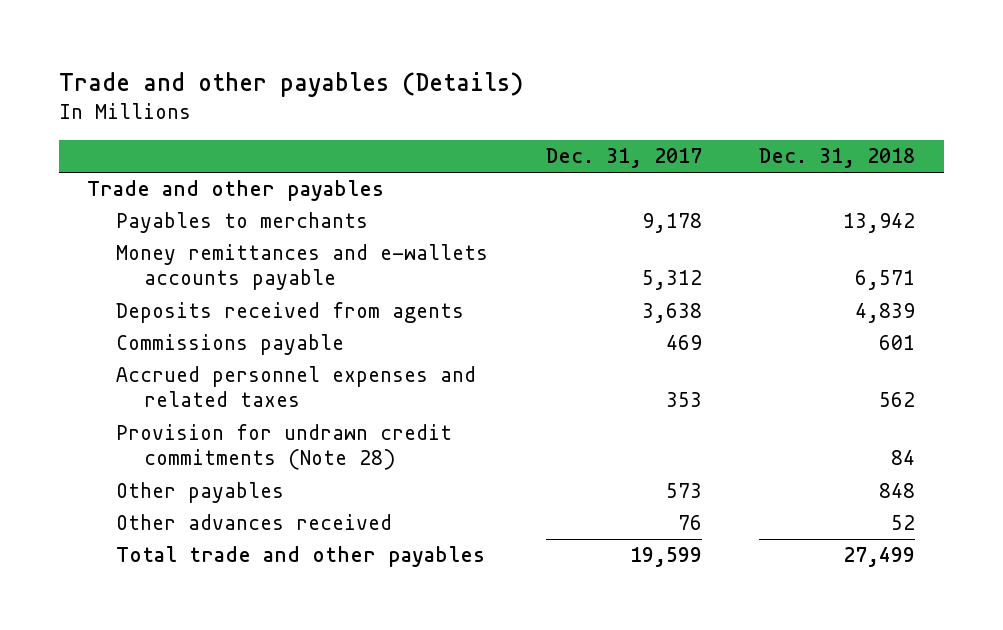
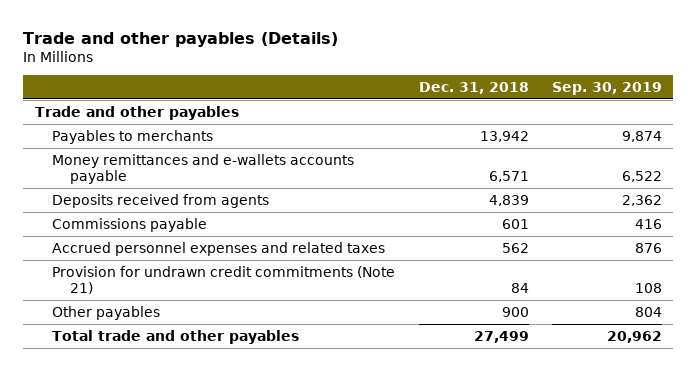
[545,148,702,169] Dec. 31, 2017 -> none
none -> [551,81,662,95] Sep. 30, 2019
[115,514,392,531] Other advances received -> none
[115,424,452,471] Provision for undrawn credit commitments (Note 28) -> [52,265,396,295] Provision for undrawn credit commitments (Note 21)
[879,483,916,499] 848 -> [501,306,529,317] 900

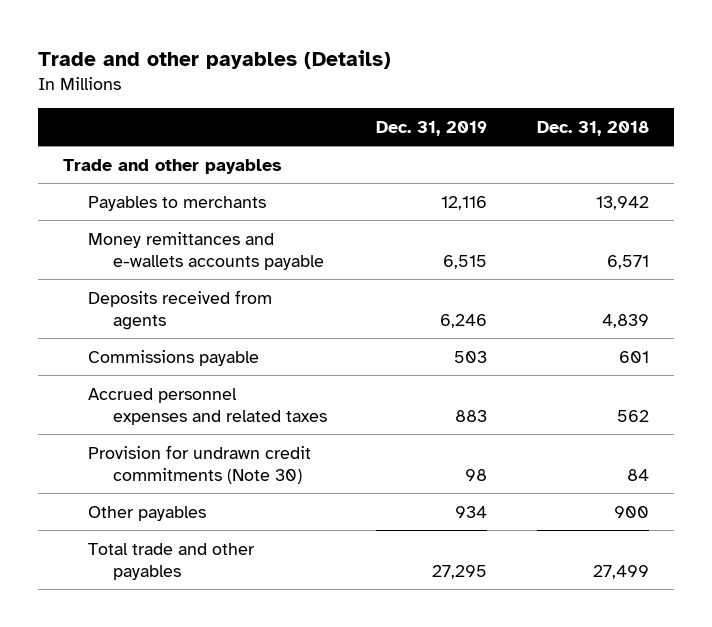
[551,81,662,95] Sep. 30, 2019 -> none
none -> [376,120,488,136] Dec. 31, 2019
[52,265,396,295] Provision for undrawn credit commitments (Note 21) -> [87,444,311,485] Provision for undrawn credit commitments (Note 30)

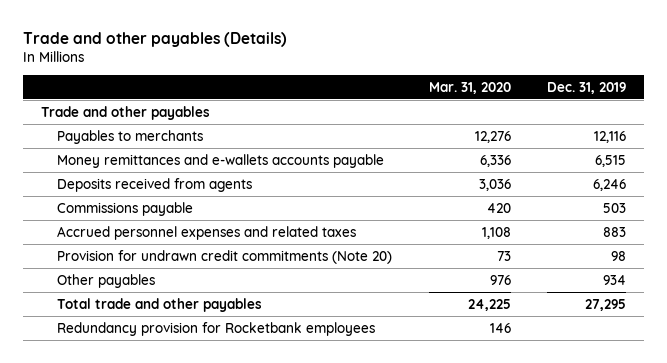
[537,120,650,136] Dec. 31, 2018 -> none
none -> [428,81,511,94] Mar. 31, 2020
[87,444,311,485] Provision for undrawn credit commitments (Note 30) -> [57,249,393,264] Provision for undrawn credit commitments (Note 20)
none -> [57,321,376,336] Redundancy provision for Rocketbank employees

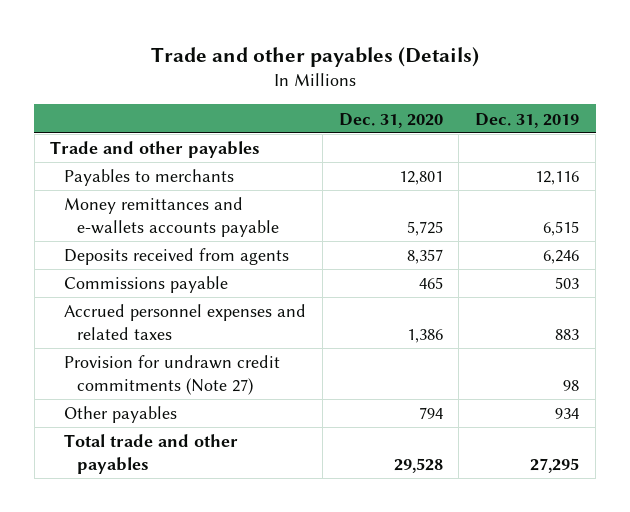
[428,81,511,94] Mar. 31, 2020 -> none
none -> [338,112,443,128] Dec. 31, 2020
[57,249,393,264] Provision for undrawn credit commitments (Note 20) -> [63,355,280,396] Provision for undrawn credit commitments (Note 27)
[57,321,376,336] Redundancy provision for Rocketbank employees -> none

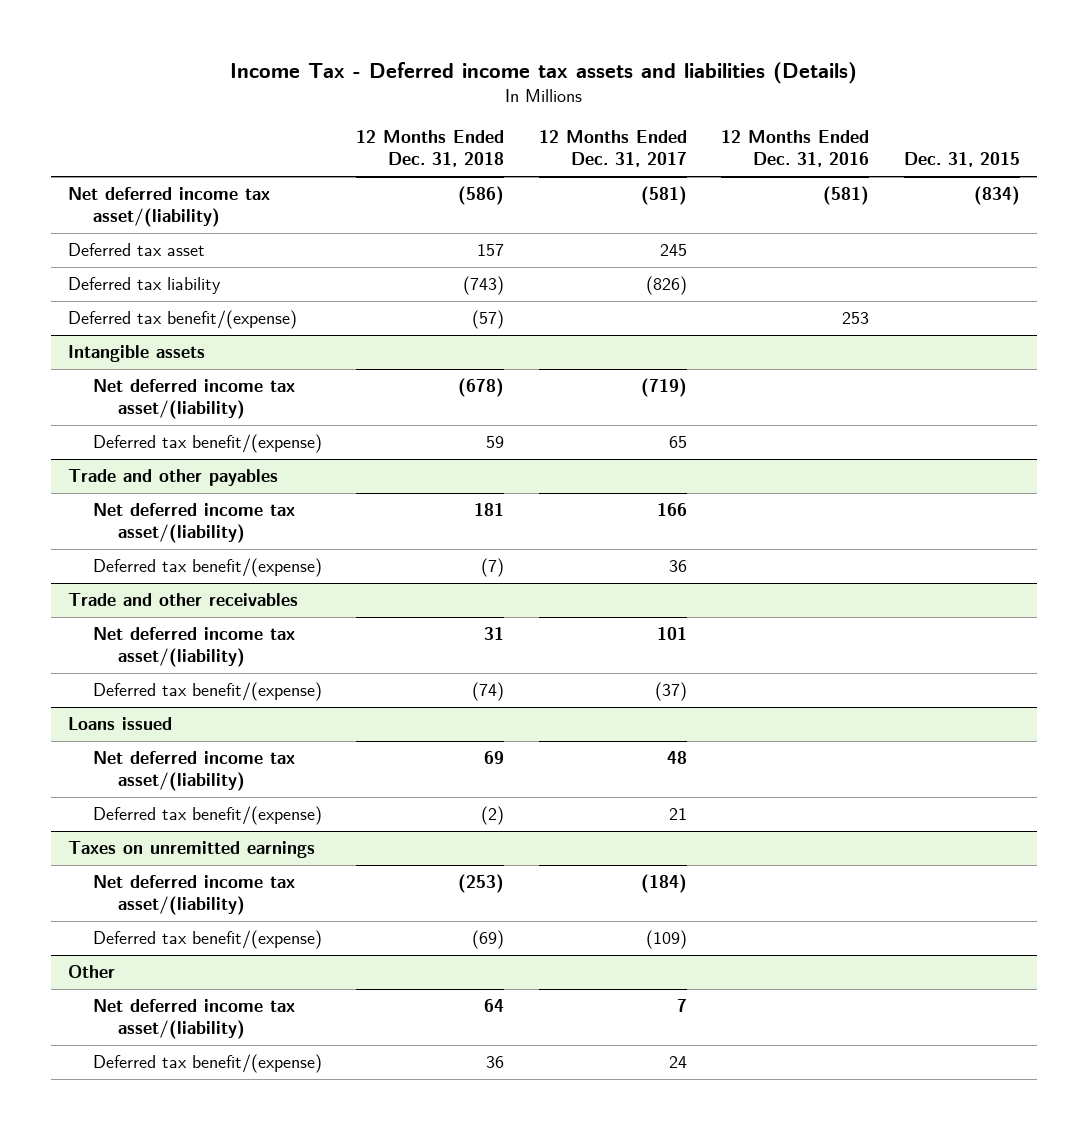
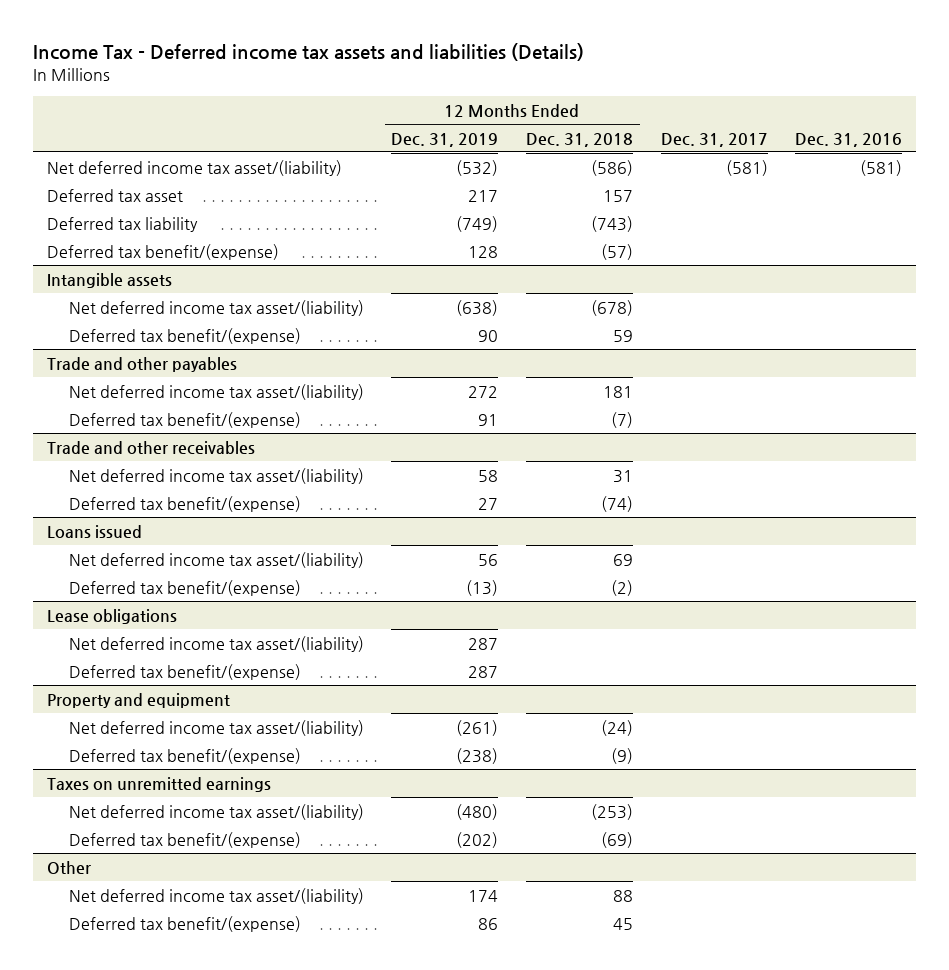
[538,130,687,168] 12 Months Ended Dec. 31, 2017 -> none
[721,130,870,168] 12 Months Ended Dec. 31, 2016 -> none
[903,152,1020,168] Dec. 31, 2015 -> none
none -> [391,132,499,147] Dec. 31, 2019
none -> [660,132,768,147] Dec. 31, 2017
none -> [795,132,903,147] Dec. 31, 2016
none -> [47,608,178,624] Lease obligations
none -> [68,635,364,652] Net deferred income tax asset/(liability)
none -> [68,663,301,680] Deferred tax benefit/(expense)
none -> [47,692,231,708] Property and equipment
none -> [68,719,364,736] Net deferred income tax asset/(liability)
none -> [68,747,301,764] Deferred tax benefit/(expense)
[484,999,505,1013] 64 -> [612,889,633,902] 88
[486,1056,505,1069] 36 -> [612,917,633,930] 45

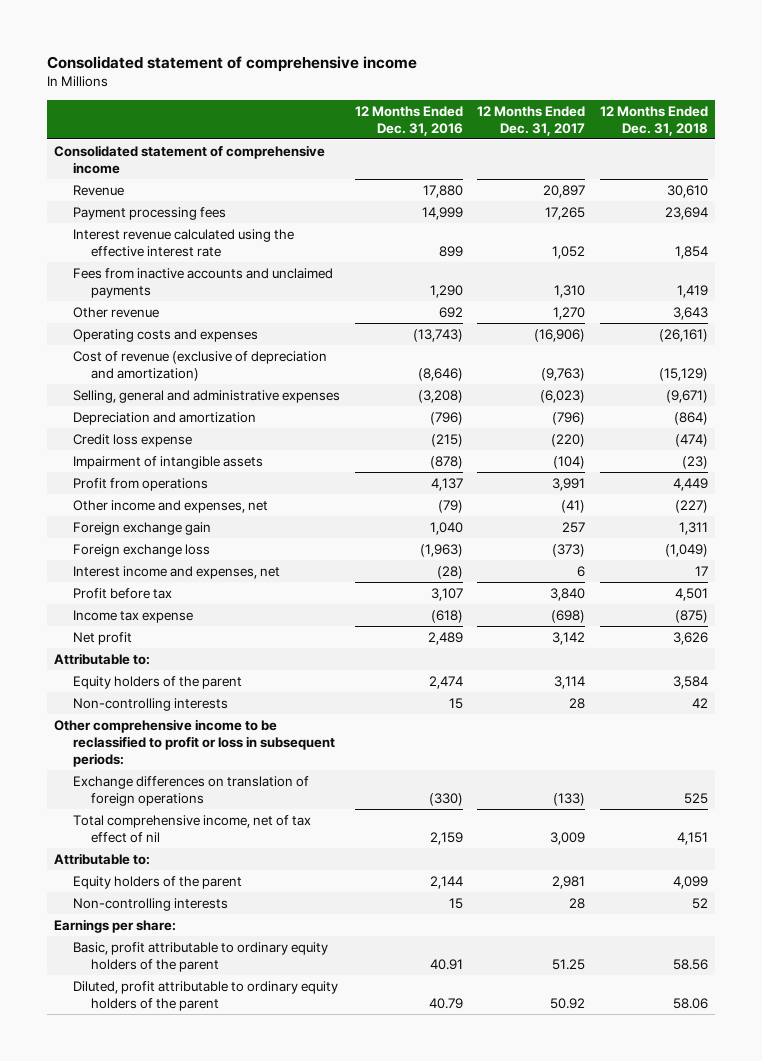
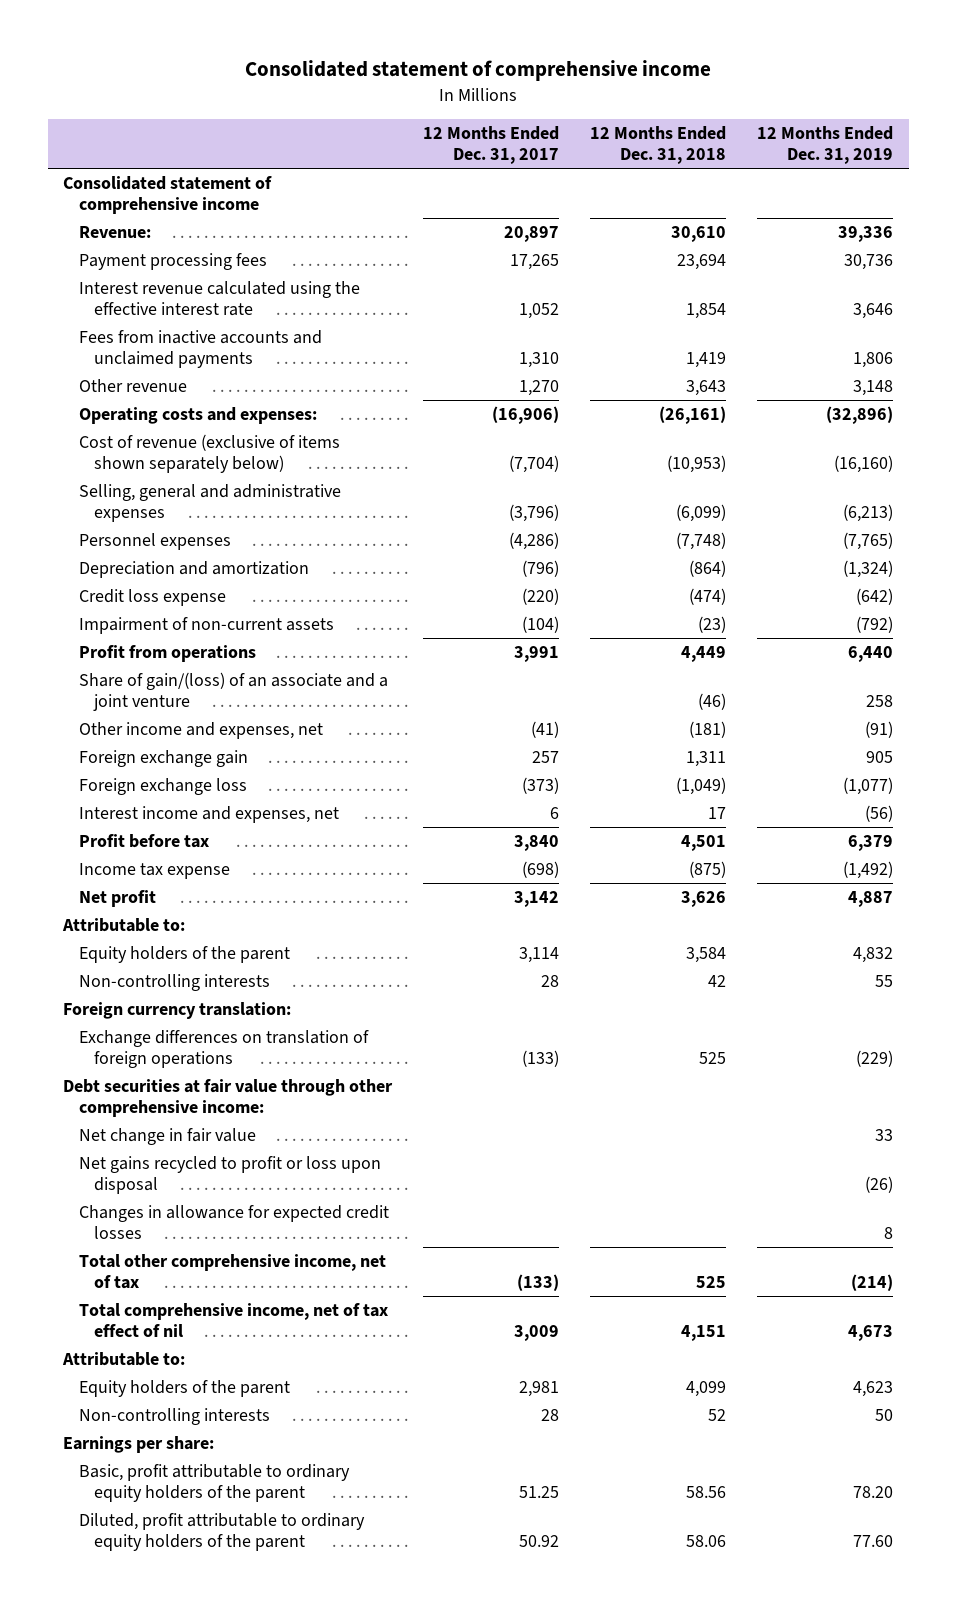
[354,105,463,136] 12 Months Ended Dec. 31, 2016 -> none
none -> [757,125,894,165] 12 Months Ended Dec. 31, 2019
[72,184,124,196] Revenue -> [78,225,151,238] Revenue:
[72,328,258,342] Operating costs and expenses -> [78,406,317,424] Operating costs and expenses:
[72,350,327,381] Cost of revenue (exclusive of depreciation and amortization) -> [78,433,340,474] Cost of revenue (exclusive of items shown separately below)
[541,367,586,381] (9,763) -> [509,455,560,474] (7,704)
[659,367,709,381] (15,129) -> [667,455,727,474] (10,953)
[540,389,586,403] (6,023) -> [509,504,560,523] (3,796)
[666,389,709,403] (9,671) -> [676,504,727,523] (6,099)
none -> [78,532,231,550] Personnel expenses
[72,455,263,469] Impairment of intangible assets -> [78,616,334,634] Impairment of non-current assets
none -> [78,671,388,712] Share of gain/(loss) of an associate and a joint venture
[675,499,709,513] (227) -> [689,720,727,738] (181)
[54,718,335,768] Other comprehensive income to be reclassified to profit or loss in subsequent periods: -> none
none -> [63,1001,292,1019] Foreign currency translation:
none -> [63,1078,394,1118] Debt securities at fair value through other comprehensive income:
none -> [78,1127,256,1145] Net change in fair value
none -> [78,1155,381,1195] Net gains recycled to profit or loss upon disposal
none -> [78,1204,389,1240] Changes in allowance for expected credit losses
none -> [78,1253,386,1290] Total other comprehensive income, net of tax

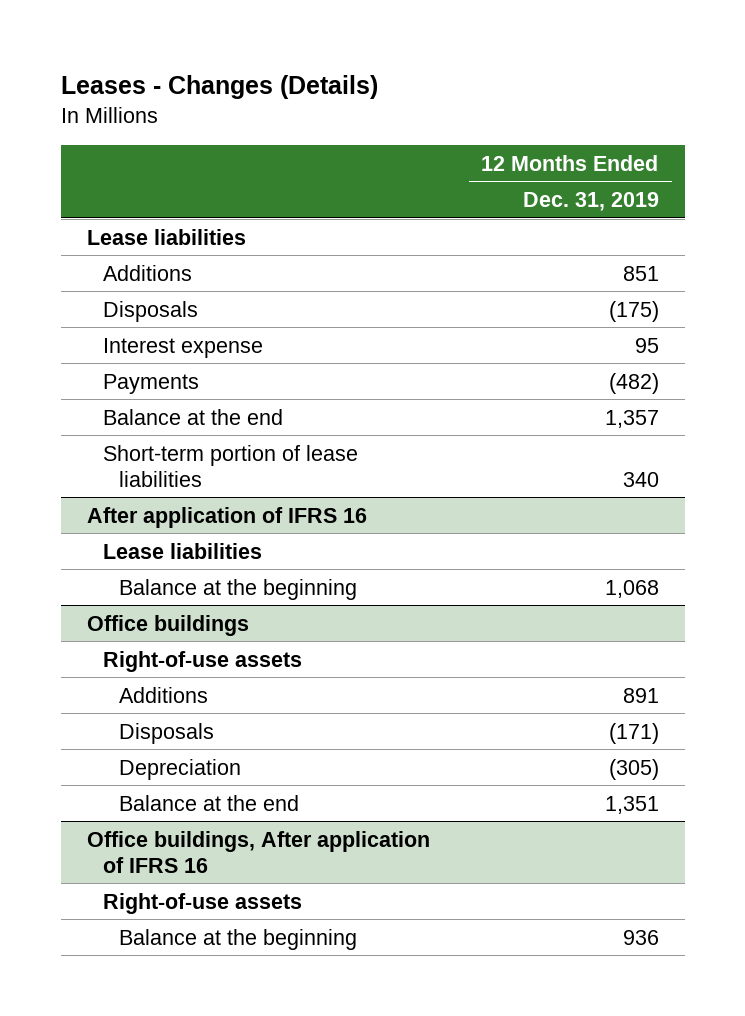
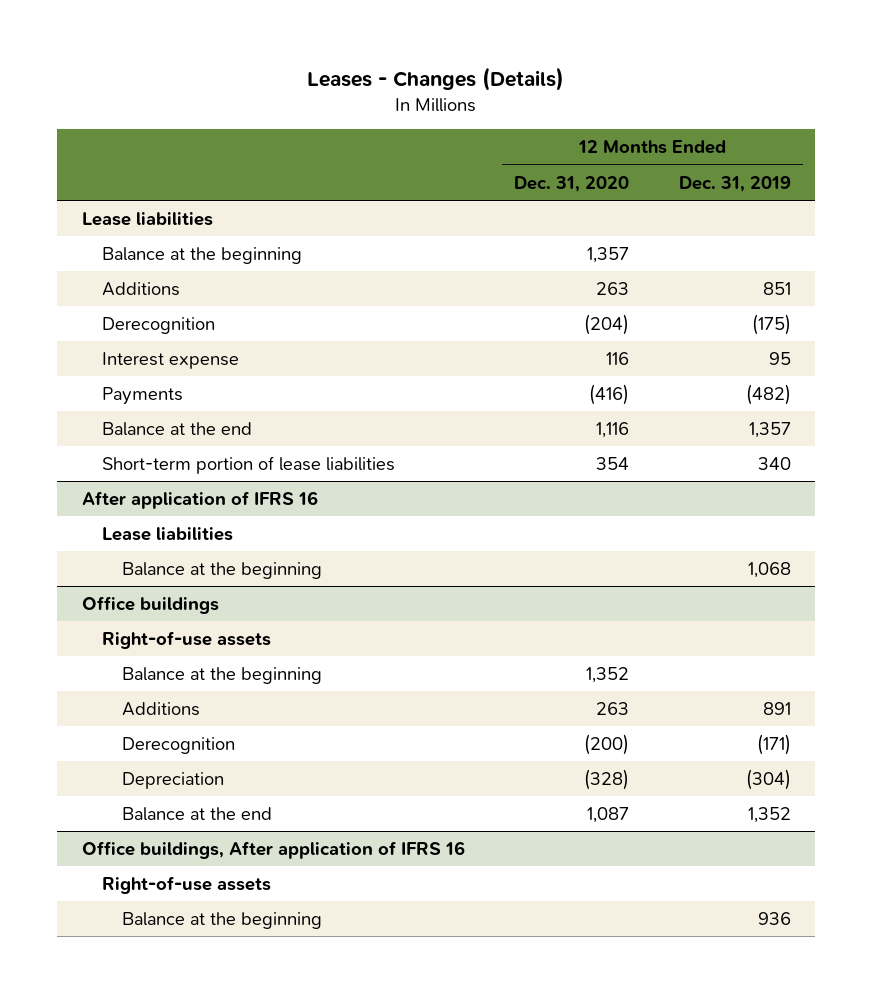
none -> [514,175,630,192] Dec. 31, 2020
none -> [101,246,302,264] Balance at the beginning
[102,300,198,322] Disposals -> [101,316,215,334] Derecognition
none -> [121,666,322,684] Balance at the beginning
[119,722,215,744] Disposals -> [121,736,235,754] Derecognition
[608,758,659,780] (305) -> [745,768,791,790] (304)
[604,795,659,814] 1,351 -> [747,806,791,823] 1,352

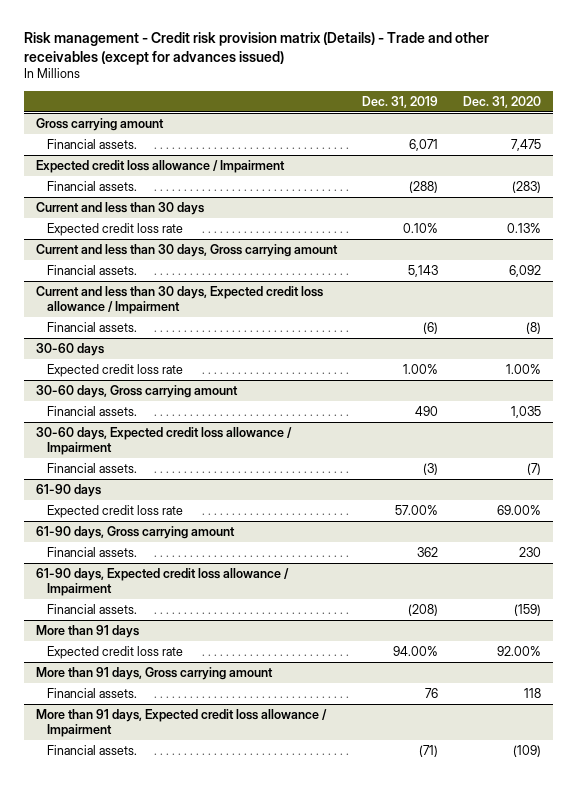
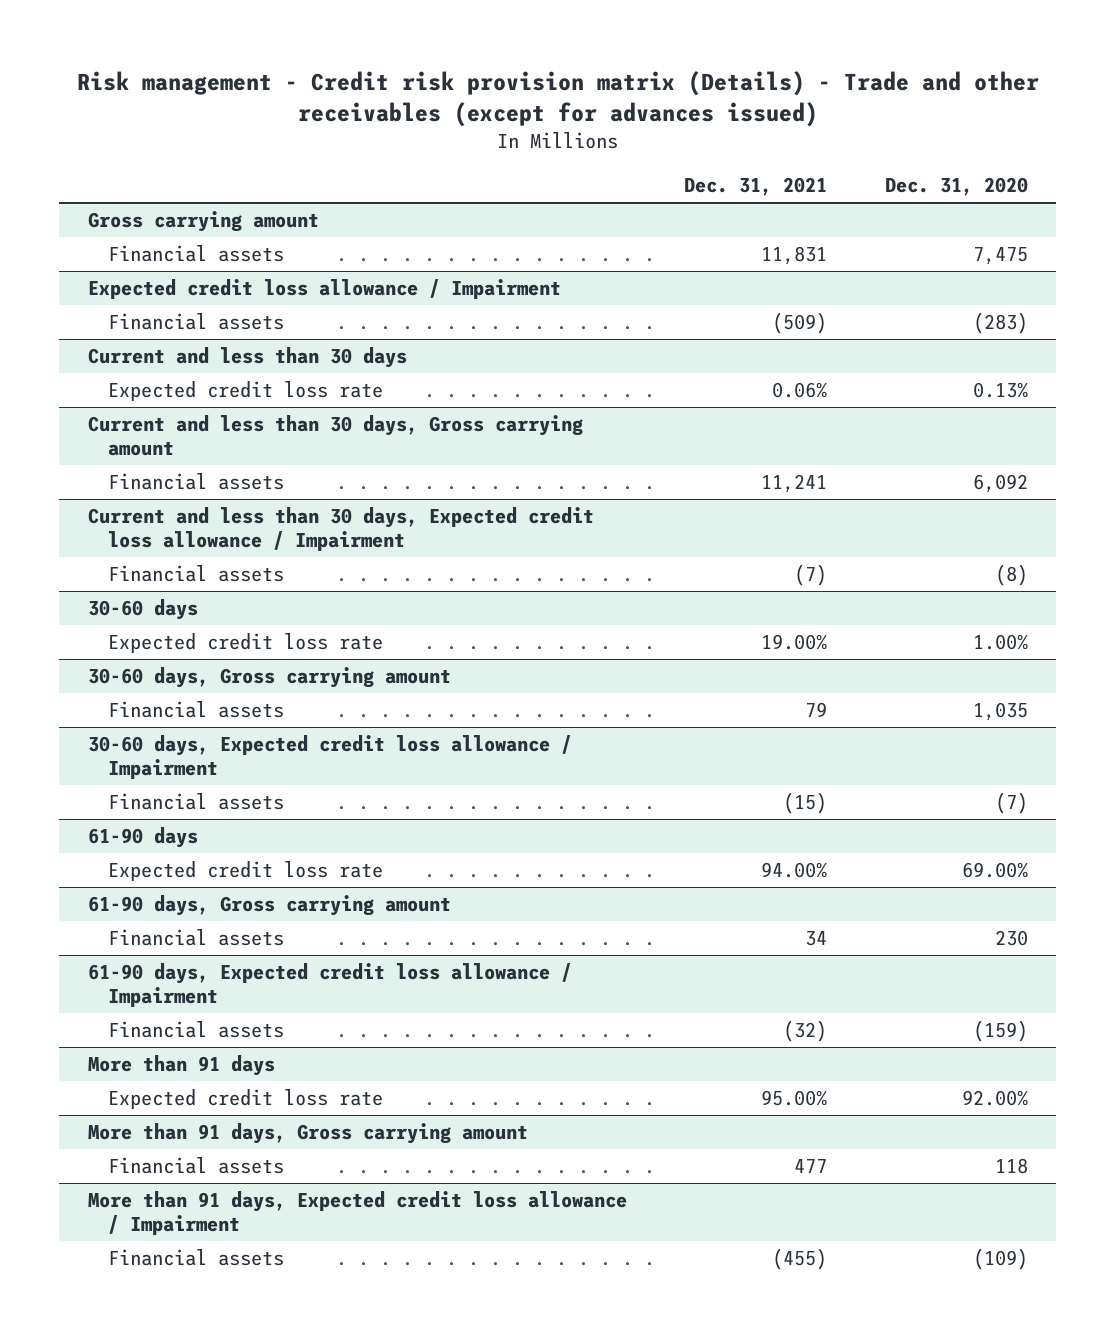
[361,95,438,108] Dec. 31, 2019 -> none
none -> [684,177,828,197] Dec. 31, 2021
[46,139,137,150] Financial assets. -> [108,245,285,263] Financial assets
[46,181,137,192] Financial assets. -> [108,313,285,331] Financial assets
[46,265,137,276] Financial assets. -> [108,473,285,491] Financial assets
[46,322,137,333] Financial assets. -> [108,565,285,583] Financial assets
[46,406,137,417] Financial assets. -> [108,701,285,719] Financial assets
[46,463,137,474] Financial assets. -> [108,793,285,811] Financial assets
[46,547,137,558] Financial assets. -> [108,929,285,947] Financial assets
[46,604,137,615] Financial assets. -> [108,1021,285,1039] Financial assets
[46,688,137,699] Financial assets. -> [108,1157,285,1175] Financial assets
[46,745,137,756] Financial assets. -> [108,1249,285,1267] Financial assets

